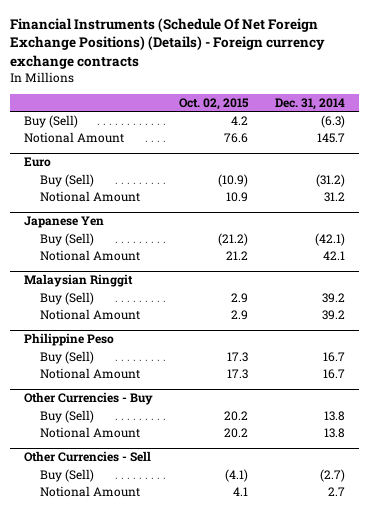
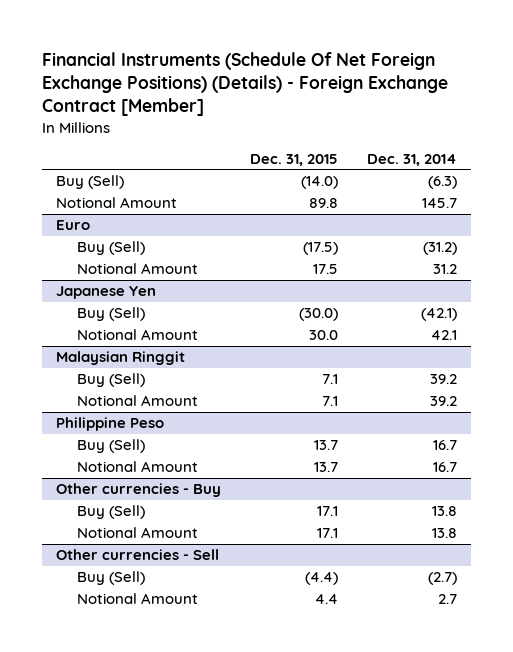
[10,17,326,69] Financial Instruments (Schedule Of Net Foreign Exchange Positions) (Details) - Foreign currency exchange contracts -> [42,51,449,117] Financial Instruments (Schedule Of Net Foreign Exchange Positions) (Details) - Foreign Exchange Contract [Member]
[179,97,250,110] Oct. 02, 2015 -> none
none -> [250,153,339,166] Dec. 31, 2015
[23,392,153,406] Other Currencies - Buy -> [56,483,222,498] Other currencies - Buy
[23,451,151,463] Other Currencies - Sell -> [56,549,220,561] Other currencies - Sell

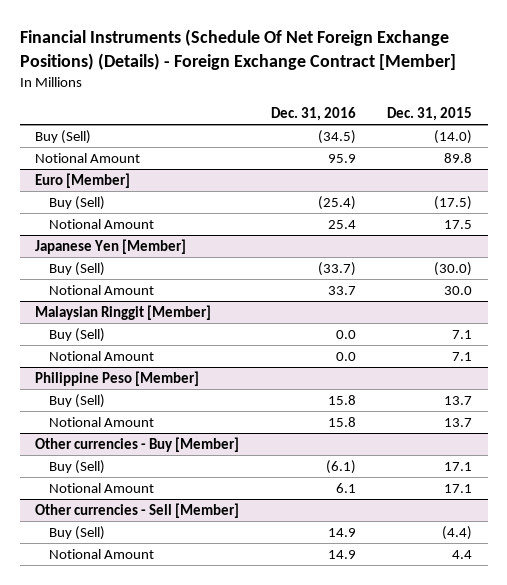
[366,153,457,166] Dec. 31, 2014 -> none
none -> [270,107,356,122] Dec. 31, 2016
[56,220,91,231] Euro -> [35,173,131,189] Euro [Member]
[56,286,157,300] Japanese Yen -> [35,239,187,255] Japanese Yen [Member]
[56,351,186,366] Malaysian Ringgit -> [35,305,212,321] Malaysian Ringgit [Member]
[56,417,165,432] Philippine Peso -> [35,371,200,387] Philippine Peso [Member]
[56,483,222,498] Other currencies - Buy -> [35,437,240,453] Other currencies - Buy [Member]
[56,549,220,561] Other currencies - Sell -> [35,503,240,519] Other currencies - Sell [Member]

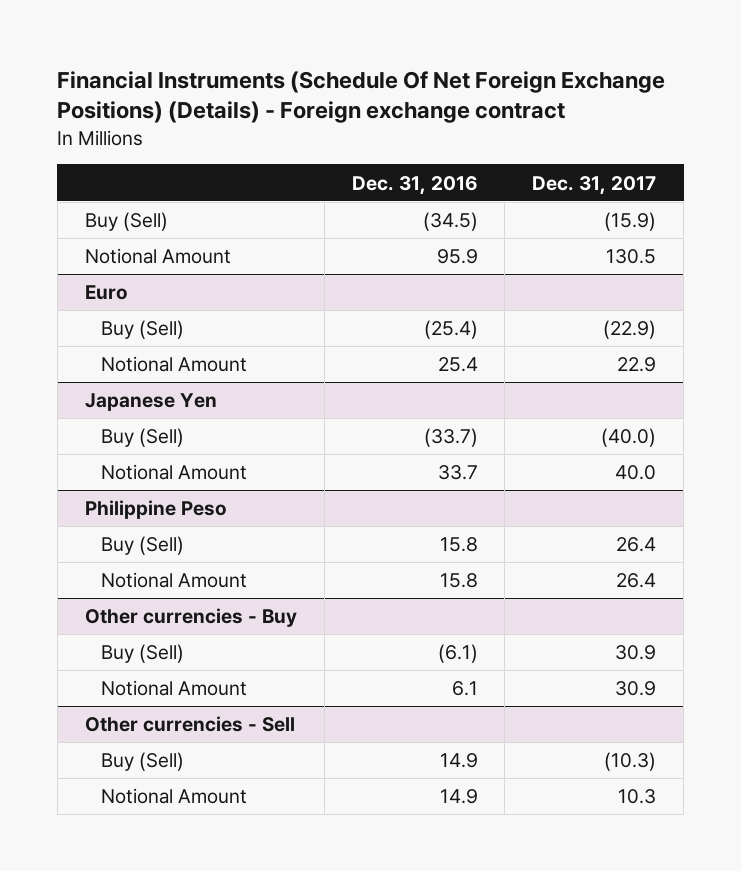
[19,29,456,70] Financial Instruments (Schedule Of Net Foreign Exchange Positions) (Details) - Foreign Exchange Contract [Member] -> [57,70,666,124] Financial Instruments (Schedule Of Net Foreign Exchange Positions) (Details) - Foreign exchange contract
[387,107,473,122] Dec. 31, 2015 -> none
none -> [532,175,657,195] Dec. 31, 2017
[35,173,131,189] Euro [Member] -> [84,285,128,301] Euro
[35,239,187,255] Japanese Yen [Member] -> [84,393,217,412] Japanese Yen
[49,328,106,343] Buy (Sell) -> none
[49,351,155,362] Notional Amount -> none
[35,371,200,387] Philippine Peso [Member] -> none
[35,305,212,321] Malaysian Ringgit [Member] -> [84,500,227,520] Philippine Peso
[35,437,240,453] Other currencies - Buy [Member] -> [84,608,297,628] Other currencies - Buy
[35,503,240,519] Other currencies - Sell [Member] -> [84,716,295,733] Other currencies - Sell

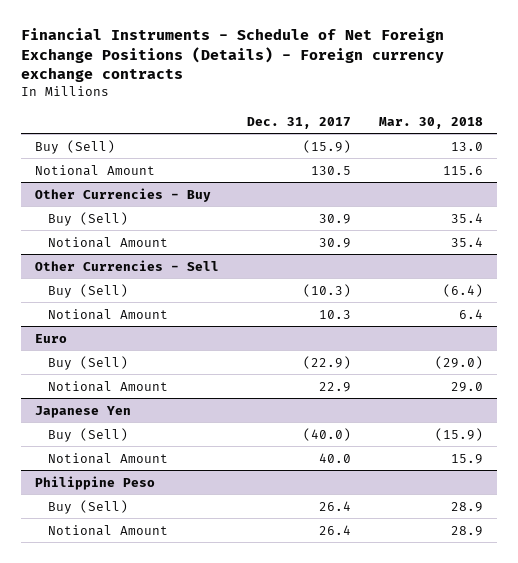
[57,70,666,124] Financial Instruments (Schedule Of Net Foreign Exchange Positions) (Details) - Foreign exchange contract -> [20,28,444,83] Financial Instruments - Schedule of Net Foreign Exchange Positions (Details) - Foreign currency exchange contracts
[351,175,478,195] Dec. 31, 2016 -> none
none -> [379,116,484,129] Mar. 30, 2018
none -> [34,187,211,202] Other Currencies - Buy
none -> [47,211,128,226] Buy (Sell)
none -> [47,236,168,248] Notional Amount
none -> [34,259,219,271] Other Currencies - Sell
none -> [47,283,128,298] Buy (Sell)
none -> [47,308,168,320] Notional Amount
[84,608,297,628] Other currencies - Buy -> none
[100,644,184,664] Buy (Sell) -> none
[100,680,247,697] Notional Amount -> none
[84,716,295,733] Other currencies - Sell -> none
[100,752,184,772] Buy (Sell) -> none
[100,788,247,805] Notional Amount -> none

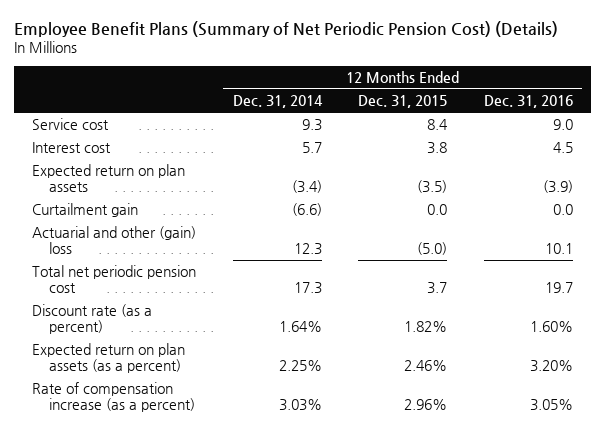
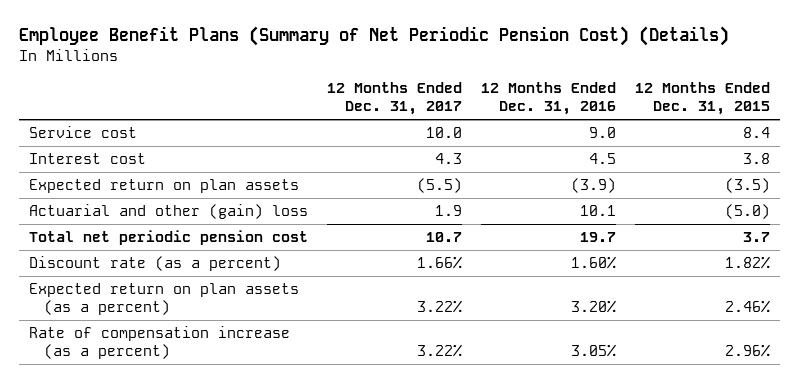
[232,95,323,109] Dec. 31, 2014 -> none
none -> [326,82,462,116] 12 Months Ended Dec. 31, 2017
[31,203,138,218] Curtailment gain -> none

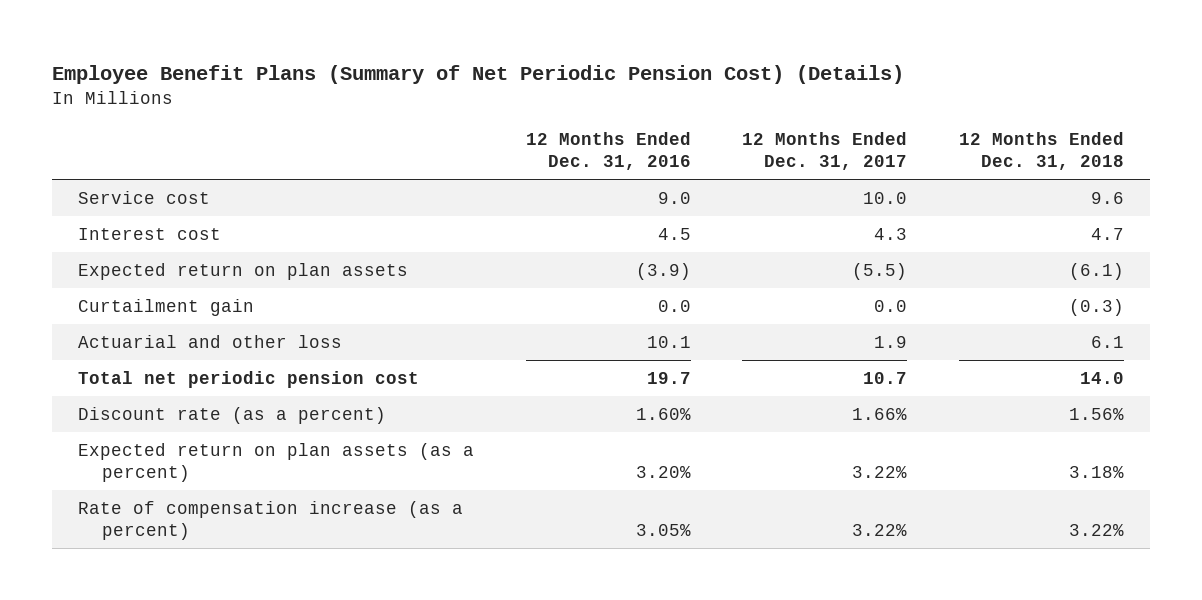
[635,82,771,116] 12 Months Ended Dec. 31, 2015 -> none
none -> [959,132,1125,171] 12 Months Ended Dec. 31, 2018
none -> [78,298,255,316] Curtailment gain
[28,203,308,219] Actuarial and other (gain) loss -> [78,334,343,348] Actuarial and other loss

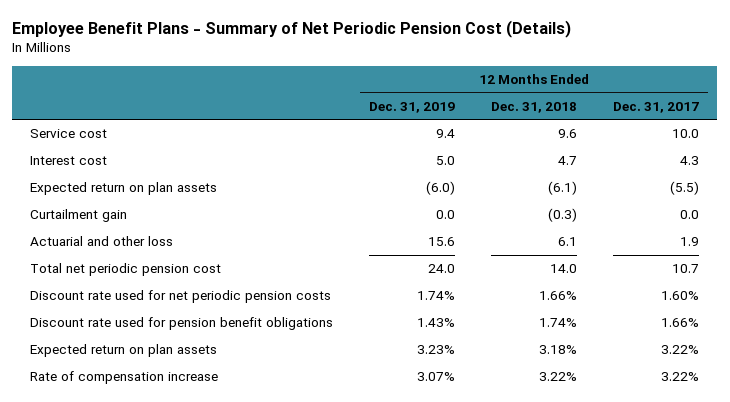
[52,64,905,84] Employee Benefit Plans (Summary of Net Periodic Pension Cost) (Details) -> [12,19,572,38] Employee Benefit Plans - Summary of Net Periodic Pension Cost (Details)
[525,132,691,171] 12 Months Ended Dec. 31, 2016 -> none
none -> [369,101,456,113] Dec. 31, 2019
[78,406,387,424] Discount rate (as a percent) -> [30,290,332,304] Discount rate used for net periodic pension costs
[852,407,908,420] 1.66% -> [661,291,700,301] 1.60%
[1069,407,1125,420] 1.56% -> [539,291,578,301] 1.66%
none -> [30,317,334,331] Discount rate used for pension benefit obligations
[78,442,475,482] Expected return on plan assets (as a percent) -> [30,344,218,358] Expected return on plan assets
[78,500,464,540] Rate of compensation increase (as a percent) -> [30,371,219,385] Rate of compensation increase

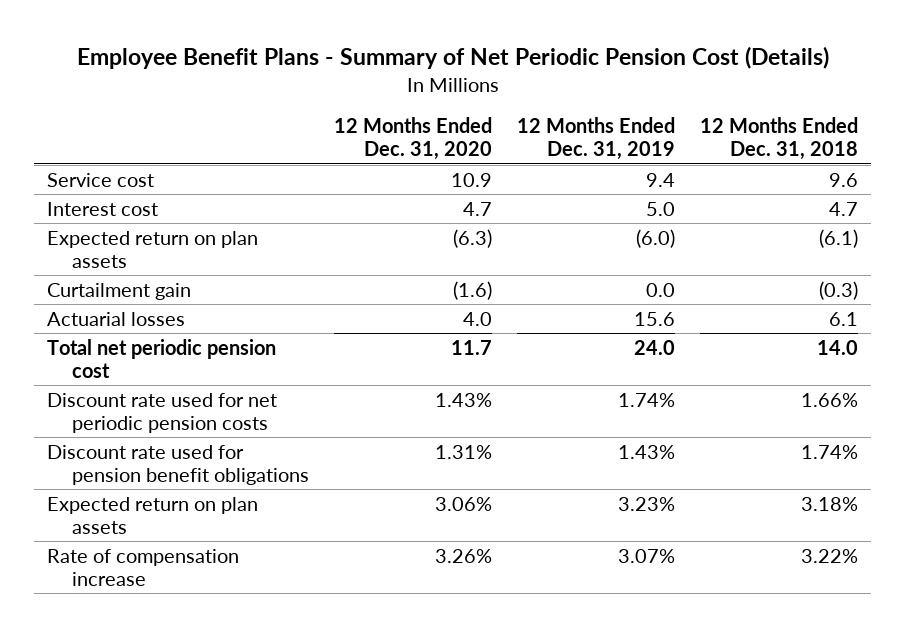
[613,101,700,113] Dec. 31, 2017 -> none
none -> [334,117,493,161] 12 Months Ended Dec. 31, 2020
[30,236,174,247] Actuarial and other loss -> [46,311,185,326] Actuarial losses

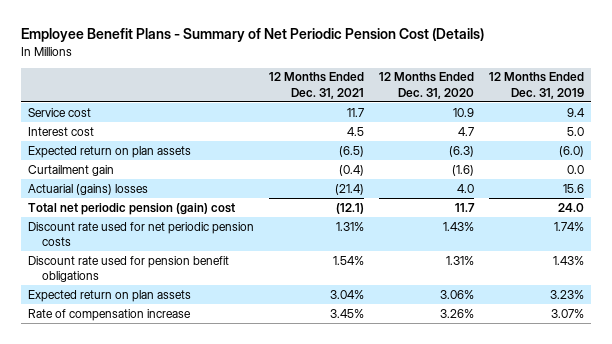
[700,117,859,161] 12 Months Ended Dec. 31, 2018 -> none
none -> [269,72,365,99] 12 Months Ended Dec. 31, 2021
[46,311,185,326] Actuarial losses -> [28,183,149,195] Actuarial (gains) losses
[46,338,276,378] Total net periodic pension cost -> [28,202,236,215] Total net periodic pension (gain) cost

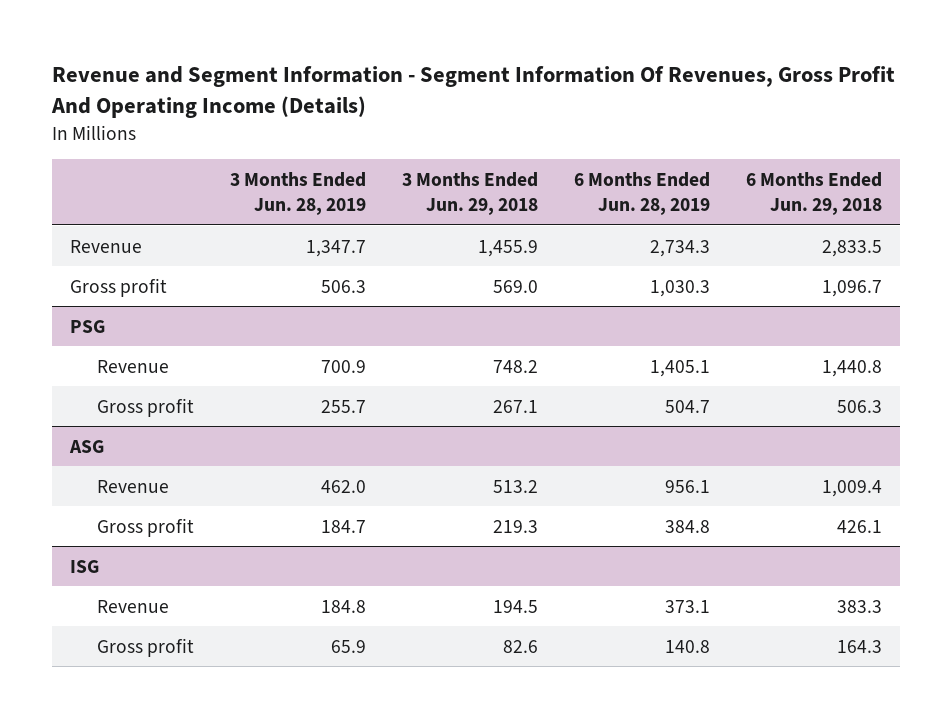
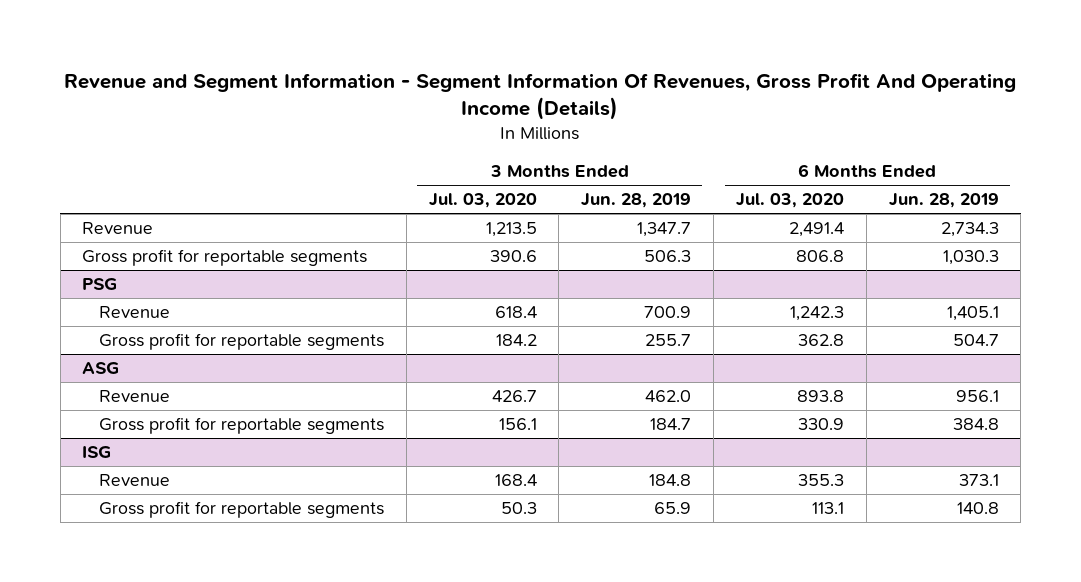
[402,171,539,216] 3 Months Ended Jun. 29, 2018 -> none
[746,171,883,216] 6 Months Ended Jun. 29, 2018 -> none
none -> [428,193,537,209] Jul. 03, 2020
none -> [735,193,844,209] Jul. 03, 2020
[69,277,167,297] Gross profit -> [82,249,368,267] Gross profit for reportable segments
[97,397,195,417] Gross profit -> [99,333,385,351] Gross profit for reportable segments
[97,517,195,537] Gross profit -> [99,417,385,435] Gross profit for reportable segments
[97,637,195,657] Gross profit -> [99,501,385,519] Gross profit for reportable segments

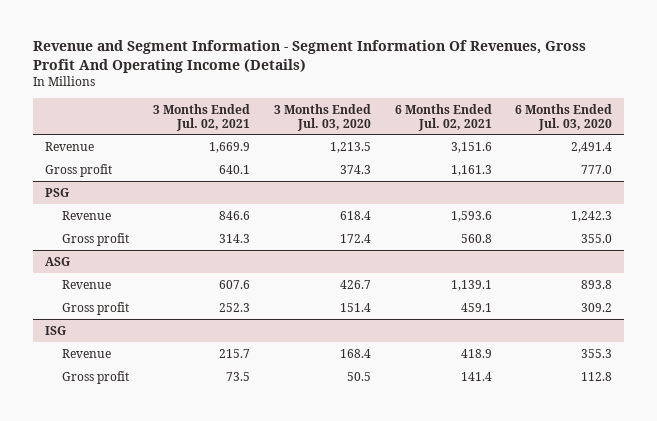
[581,193,692,209] Jun. 28, 2019 -> none
[888,193,999,209] Jun. 28, 2019 -> none
none -> [153,103,251,131] 3 Months Ended Jul. 02, 2021
none -> [394,103,492,131] 6 Months Ended Jul. 02, 2021
[82,249,368,267] Gross profit for reportable segments -> [44,163,112,177] Gross profit
[489,250,537,263] 390.6 -> [339,164,371,174] 374.3
[795,250,844,263] 806.8 -> [581,164,613,174] 777.0
[99,333,385,351] Gross profit for reportable segments -> [62,232,130,246] Gross profit
[495,334,537,347] 184.2 -> [339,233,371,243] 172.4
[797,334,844,347] 362.8 -> [581,233,613,243] 355.0
[99,417,385,435] Gross profit for reportable segments -> [62,301,130,315] Gross profit
[498,418,537,431] 156.1 -> [339,302,371,312] 151.4
[797,418,844,431] 330.9 -> [581,302,613,312] 309.2
[99,501,385,519] Gross profit for reportable segments -> [62,370,130,384] Gross profit
[500,502,537,515] 50.3 -> [346,371,371,381] 50.5
[811,502,844,515] 113.1 -> [581,371,613,381] 112.8

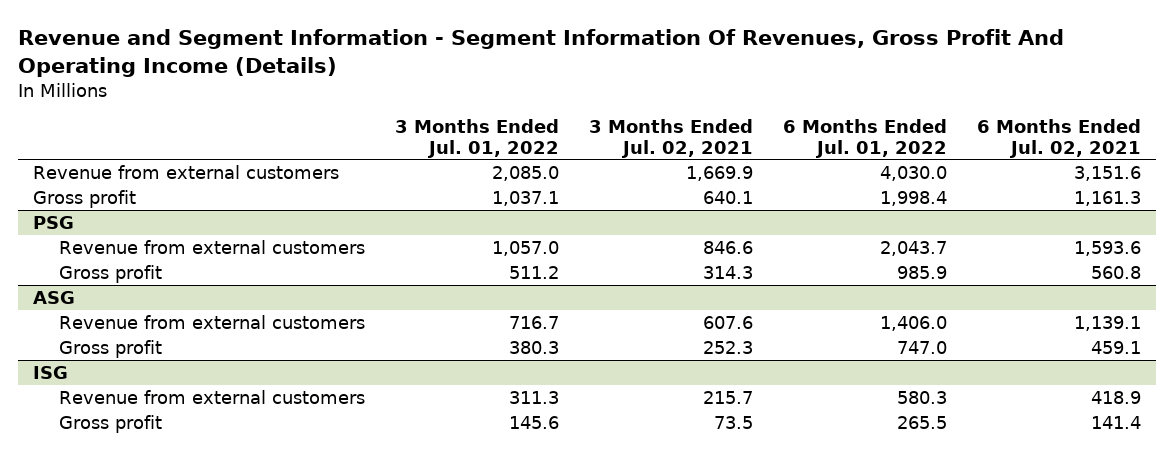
[273,103,371,131] 3 Months Ended Jul. 03, 2020 -> none
[515,103,613,131] 6 Months Ended Jul. 03, 2020 -> none
none -> [395,119,560,158] 3 Months Ended Jul. 01, 2022
none -> [782,119,947,158] 6 Months Ended Jul. 01, 2022
[44,141,94,151] Revenue -> [33,164,340,179] Revenue from external customers
[62,210,112,220] Revenue -> [59,239,366,254] Revenue from external customers
[62,279,112,289] Revenue -> [59,314,366,329] Revenue from external customers
[62,348,112,358] Revenue -> [59,389,366,404] Revenue from external customers

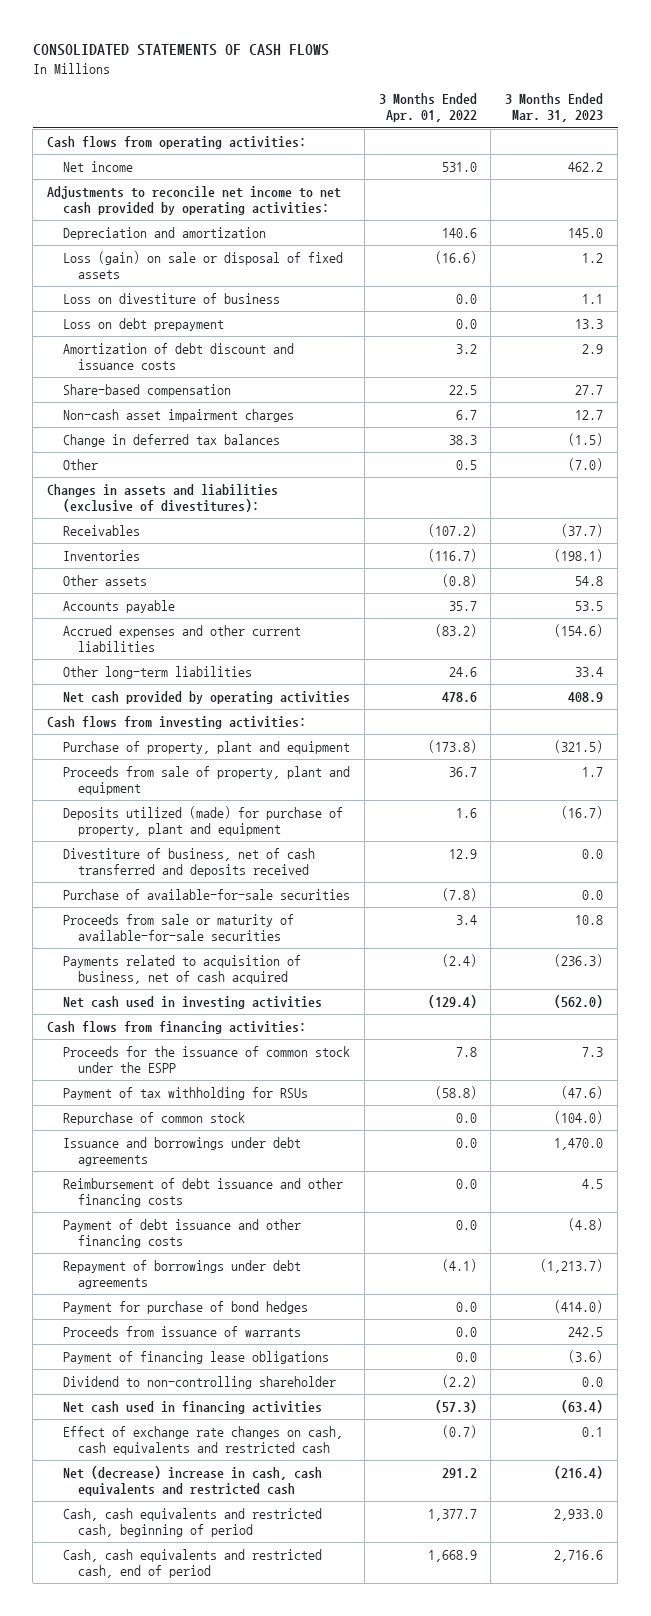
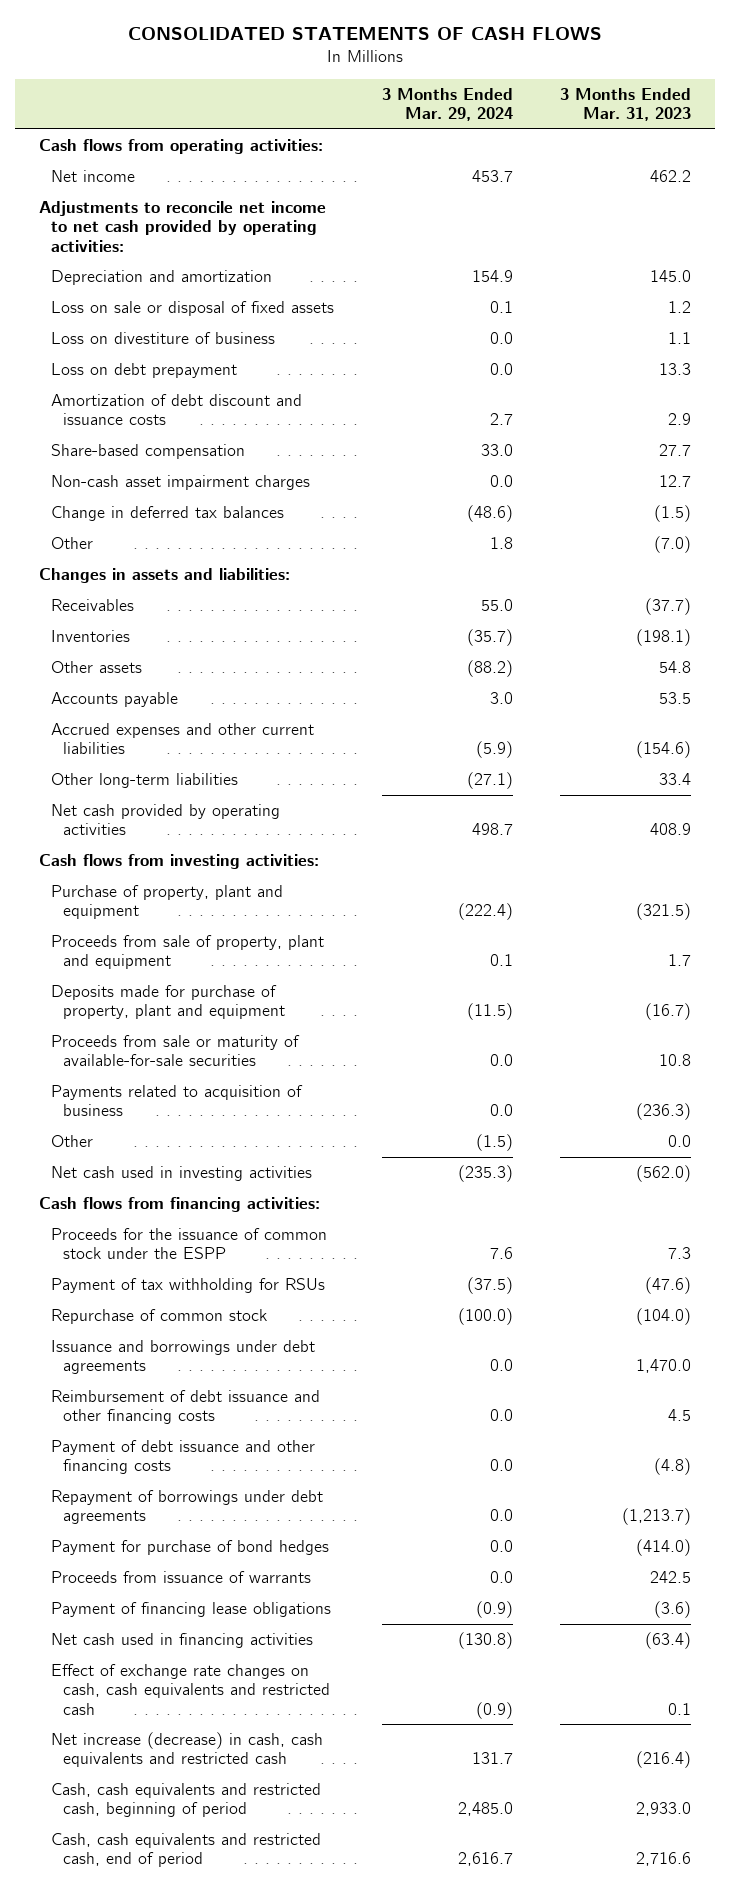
[378,93,477,123] 3 Months Ended Apr. 01, 2022 -> none
none -> [381,87,513,122] 3 Months Ended Mar. 29, 2024
[62,251,343,279] Loss (gain) on sale or disposal of fixed assets -> [50,301,334,317] Loss on sale or disposal of fixed assets
[47,484,279,512] Changes in assets and liabilities (exclusive of divestitures): -> [38,568,290,584] Changes in assets and liabilities:
[62,848,315,877] Divestiture of business, net of cash transferred and deposits received -> none
[62,889,350,901] Purchase of available-for-sale securities -> none
[62,806,343,836] Deposits utilized (made) for purchase of property, plant and equipment -> [50,985,286,1020] Deposits made for purchase of property, plant and equipment
[62,955,301,984] Payments related to acquisition of business, net of cash acquired -> [50,1085,303,1117] Payments related to acquisition of business
none -> [50,1135,93,1148] Other
[62,1376,336,1390] Dividend to non-controlling shareholder -> none
[62,1466,322,1496] Net (decrease) increase in cash, cash equivalents and restricted cash -> [50,1732,323,1768] Net increase (decrease) in cash, cash equivalents and restricted cash

